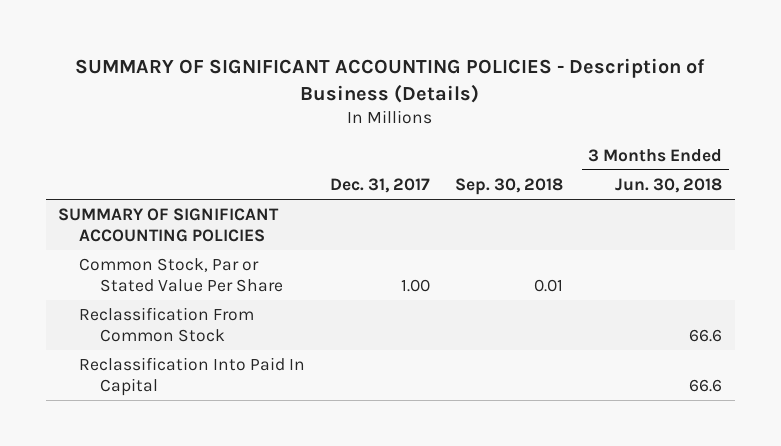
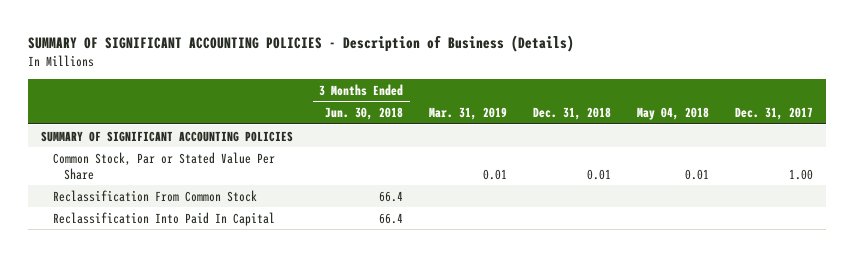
[455,178,564,196] Sep. 30, 2018 -> none
none -> [429,106,508,120] Mar. 31, 2019
none -> [533,106,612,120] Dec. 31, 2018
none -> [637,106,710,120] May 04, 2018
[689,329,723,343] 66.6 -> [379,190,404,202] 66.4
[689,379,723,393] 66.6 -> [379,212,404,224] 66.4

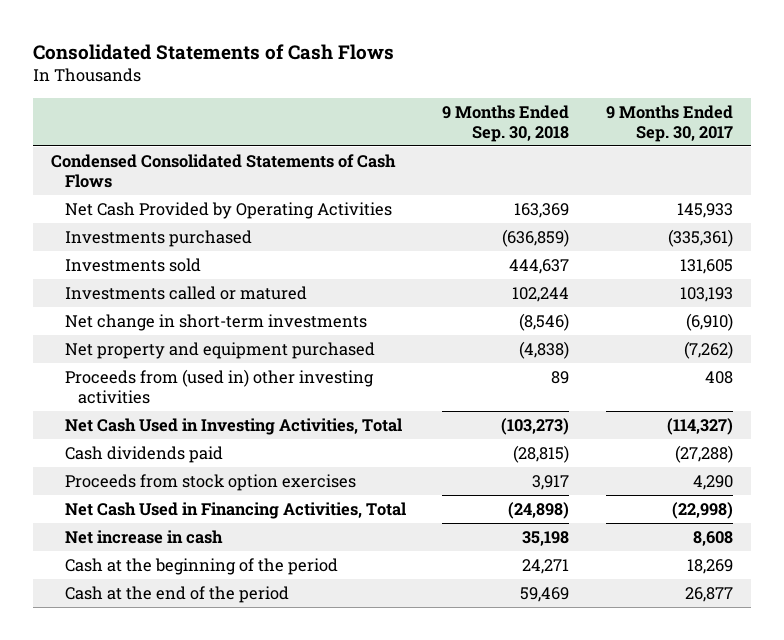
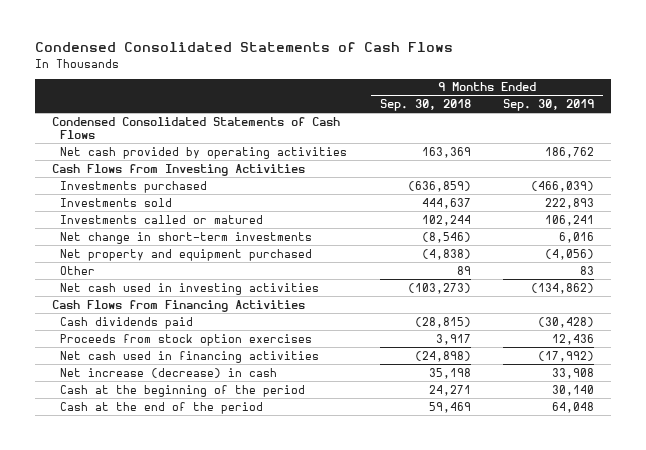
[33,43,395,60] Consolidated Statements of Cash Flows -> [35,42,454,53] Condensed Consolidated Statements of Cash Flows
[605,104,733,142] 9 Months Ended Sep. 30, 2017 -> none
none -> [503,99,595,112] Sep. 30, 2019
[64,201,392,219] Net Cash Provided by Operating Activities -> [59,146,347,159] Net cash provided by operating activities
none -> [51,163,305,176] Cash Flows from Investing Activities
[64,368,374,404] Proceeds from (used in) other investing activities -> [59,265,95,275] Other
[64,417,402,435] Net Cash Used in Investing Activities, Total -> [59,282,319,295] Net cash used in investing activities
none -> [51,299,305,312] Cash Flows from Financing Activities
[64,501,406,519] Net Cash Used in Financing Activities, Total -> [59,350,319,363] Net cash used in financing activities
[64,529,223,544] Net increase in cash -> [59,367,277,378] Net increase (decrease) in cash

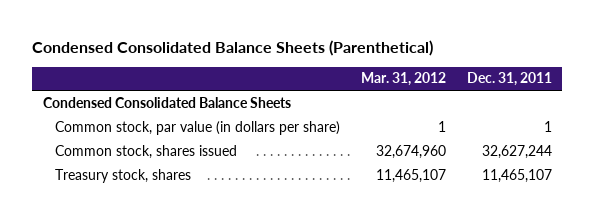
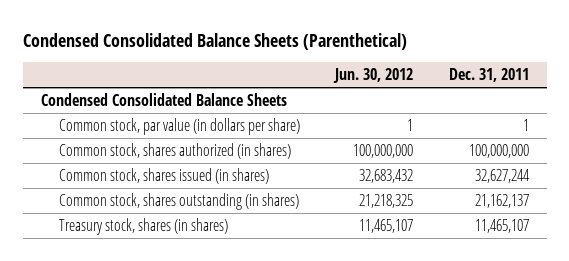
[360,72,446,87] Mar. 31, 2012 -> none
none -> [333,67,414,83] Jun. 30, 2012
none -> [58,143,291,160] Common stock, shares authorized (in shares)
[54,144,237,159] Common stock, shares issued -> [58,168,269,185] Common stock, shares issued (in shares)
none -> [58,193,299,211] Common stock, shares outstanding (in shares)
[54,168,191,183] Treasury stock, shares -> [58,218,228,236] Treasury stock, shares (in shares)

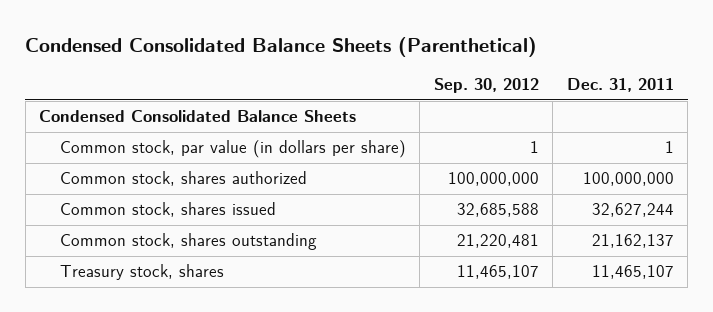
[333,67,414,83] Jun. 30, 2012 -> none
none -> [433,78,539,94] Sep. 30, 2012
[58,143,291,160] Common stock, shares authorized (in shares) -> [59,171,307,187] Common stock, shares authorized
[58,168,269,185] Common stock, shares issued (in shares) -> [59,202,276,218] Common stock, shares issued
[58,193,299,211] Common stock, shares outstanding (in shares) -> [59,233,317,251] Common stock, shares outstanding
[58,218,228,236] Treasury stock, shares (in shares) -> [59,264,224,281] Treasury stock, shares

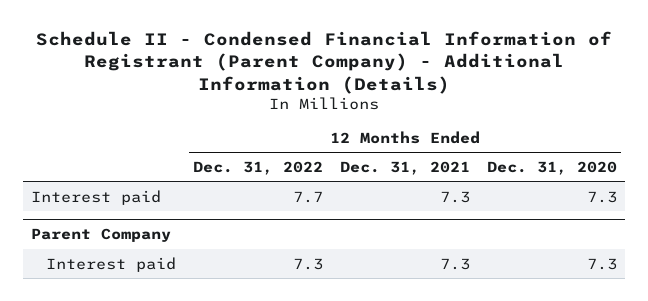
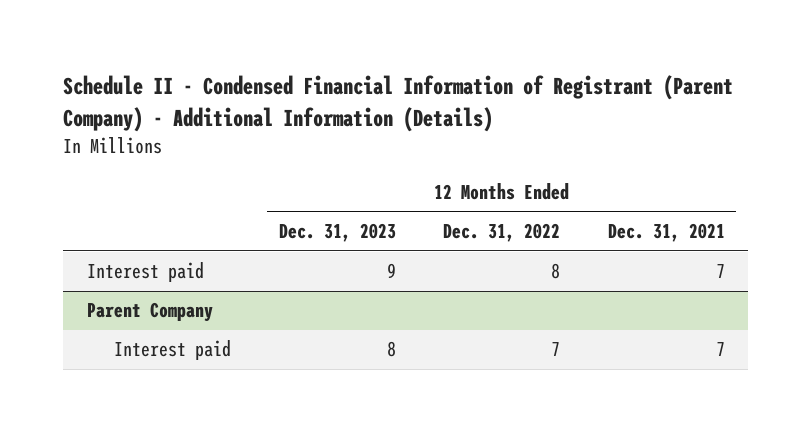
[486,160,617,175] Dec. 31, 2020 -> none
none -> [278,223,396,243] Dec. 31, 2023
[293,190,324,203] 7.7 -> [551,263,561,280] 8
[439,190,470,203] 7.3 -> [715,264,725,279] 7
[293,257,324,270] 7.3 -> [551,342,561,357] 7
[439,257,470,270] 7.3 -> [715,342,725,357] 7

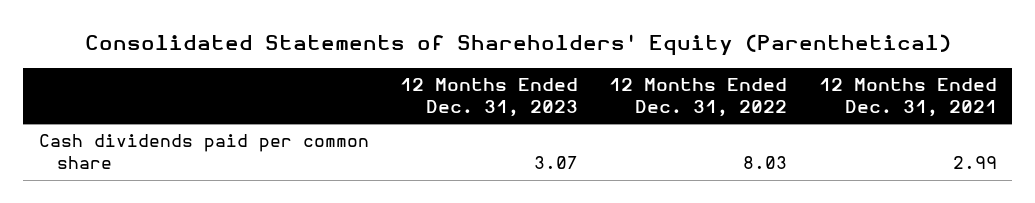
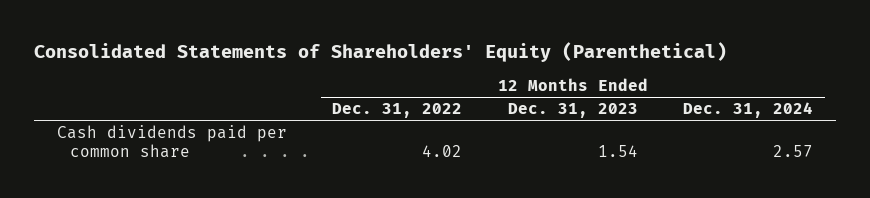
[818,78,997,118] 12 Months Ended Dec. 31, 2021 -> none
none -> [683,102,814,119] Dec. 31, 2024
[534,156,579,170] 3.07 -> [597,145,638,158] 1.54
[743,156,788,170] 8.03 -> [422,145,463,158] 4.02

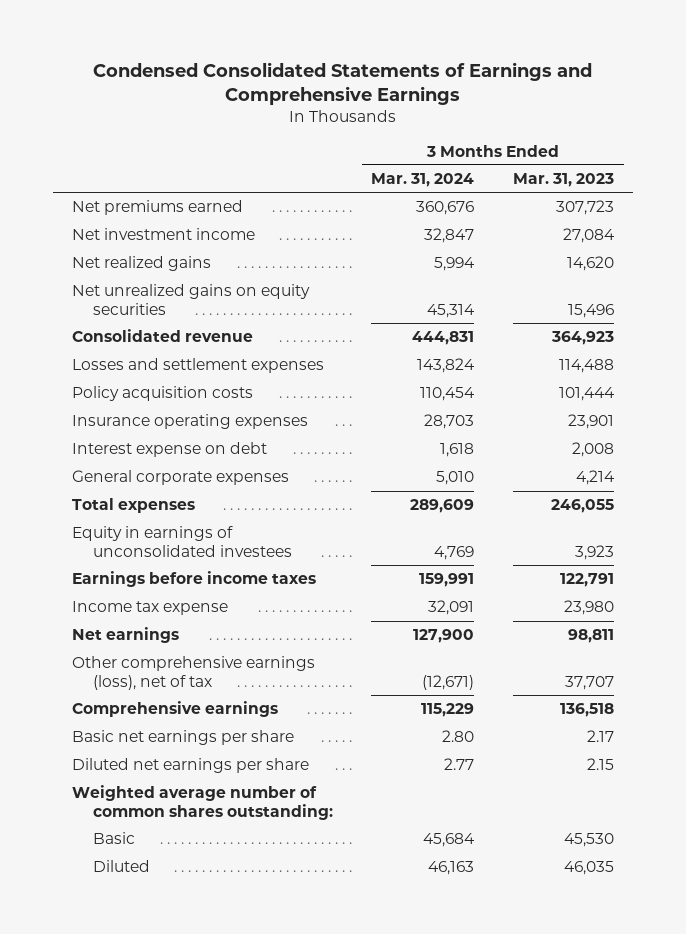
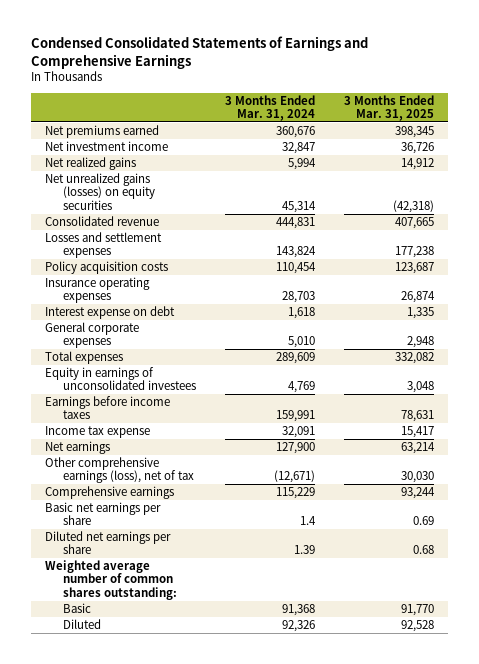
[513,173,615,188] Mar. 31, 2023 -> none
none -> [343,94,434,121] 3 Months Ended Mar. 31, 2025
[71,284,310,315] Net unrealized gains on equity securities -> [45,173,155,210] Net unrealized gains (losses) on equity securities
[442,730,475,743] 2.80 -> [299,516,316,526] 1.4
[444,758,475,771] 2.77 -> [293,545,315,555] 1.39
[423,833,476,848] 45,684 -> [281,604,315,617] 91,368
[428,861,475,876] 46,163 -> [281,620,315,633] 92,326

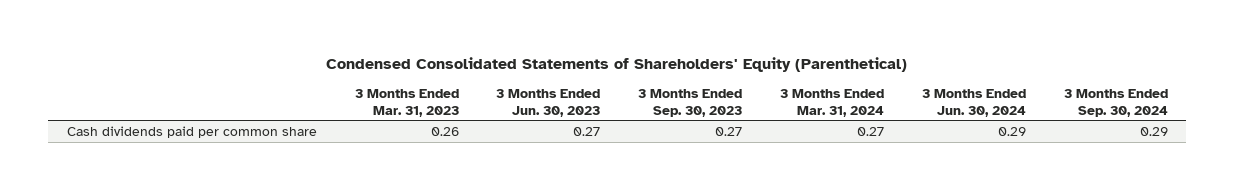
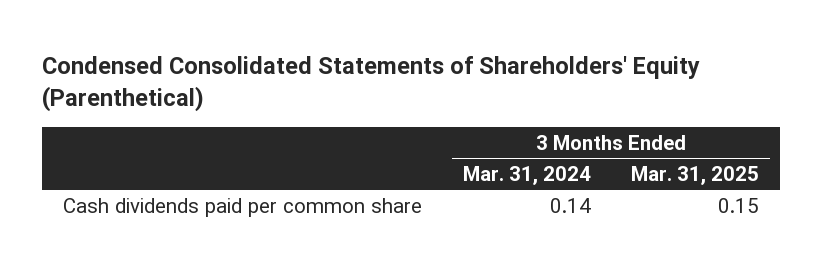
[354,89,459,117] 3 Months Ended Mar. 31, 2023 -> none
[496,89,601,117] 3 Months Ended Jun. 30, 2023 -> none
[638,89,743,117] 3 Months Ended Sep. 30, 2023 -> none
[921,89,1026,117] 3 Months Ended Jun. 30, 2024 -> none
[1063,89,1168,117] 3 Months Ended Sep. 30, 2024 -> none
none -> [631,166,760,186] Mar. 31, 2025
[856,127,884,137] 0.27 -> [549,197,591,213] 0.14

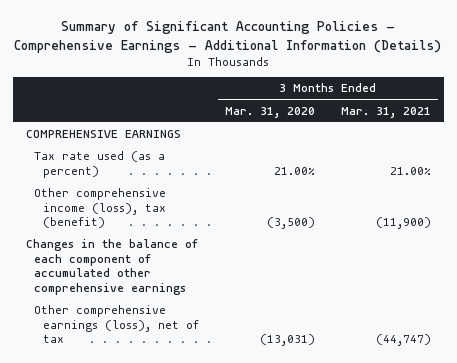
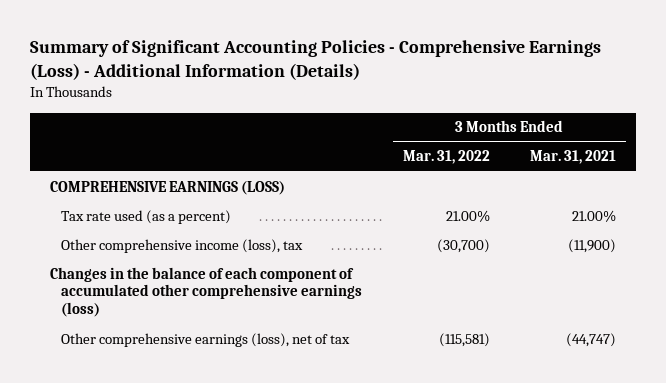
[14,21,442,53] Summary of Significant Accounting Policies - Comprehensive Earnings - Additional Information (Details) -> [29,40,601,80] Summary of Significant Accounting Policies - Comprehensive Earnings (Loss) - Additional Information (Details)
[224,106,315,118] Mar. 31, 2020 -> none
none -> [402,150,490,165] Mar. 31, 2022
[25,130,181,139] COMPREHENSIVE EARNINGS -> [50,180,286,195] COMPREHENSIVE EARNINGS (LOSS)
[34,188,167,229] Other comprehensive income (loss), tax (benefit) -> [61,238,304,253] Other comprehensive income (loss), tax
[25,239,198,295] Changes in the balance of each component of accumulated other comprehensive earnings -> [50,266,363,318] Changes in the balance of each component of accumulated other comprehensive earnings (loss)

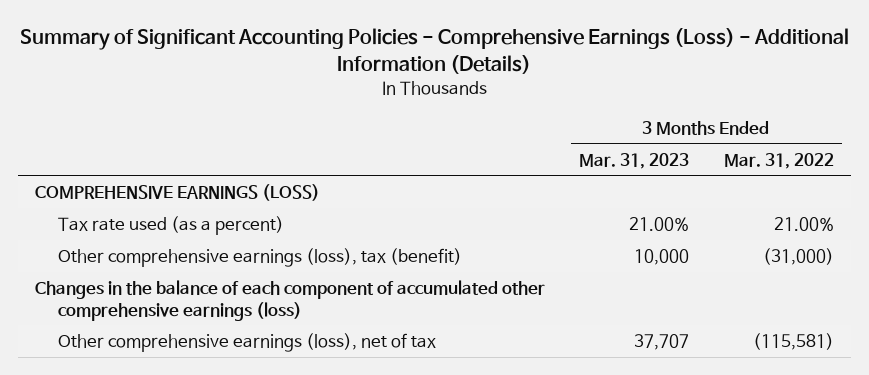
[530,150,617,165] Mar. 31, 2021 -> none
none -> [579,152,690,169] Mar. 31, 2023
[61,238,304,253] Other comprehensive income (loss), tax -> [58,248,463,268] Other comprehensive earnings (loss), tax (benefit)
[436,238,490,253] (30,700) -> [762,248,834,266] (31,000)

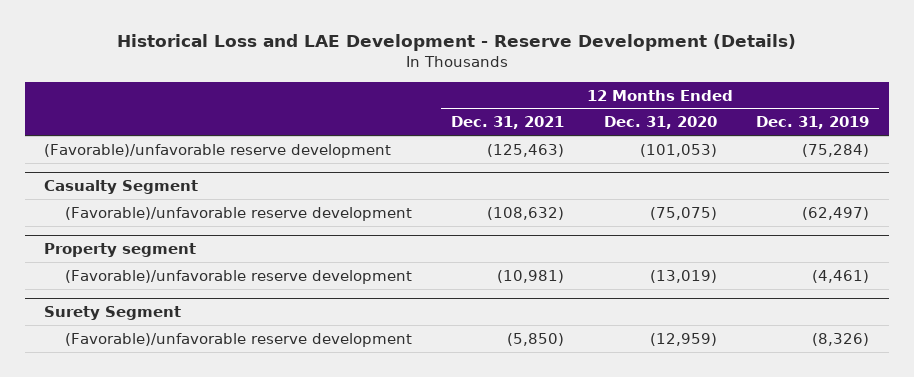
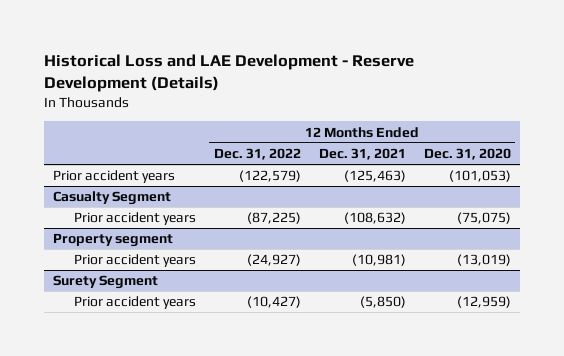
[756,116,870,130] Dec. 31, 2019 -> none
none -> [213,148,301,161] Dec. 31, 2022
[44,143,392,158] (Favorable)/unfavorable reserve development -> [53,170,176,184] Prior accident years
[64,206,412,221] (Favorable)/unfavorable reserve development -> [74,212,197,226] Prior accident years
[64,269,412,284] (Favorable)/unfavorable reserve development -> [74,254,197,268] Prior accident years
[64,332,412,347] (Favorable)/unfavorable reserve development -> [74,296,197,310] Prior accident years

